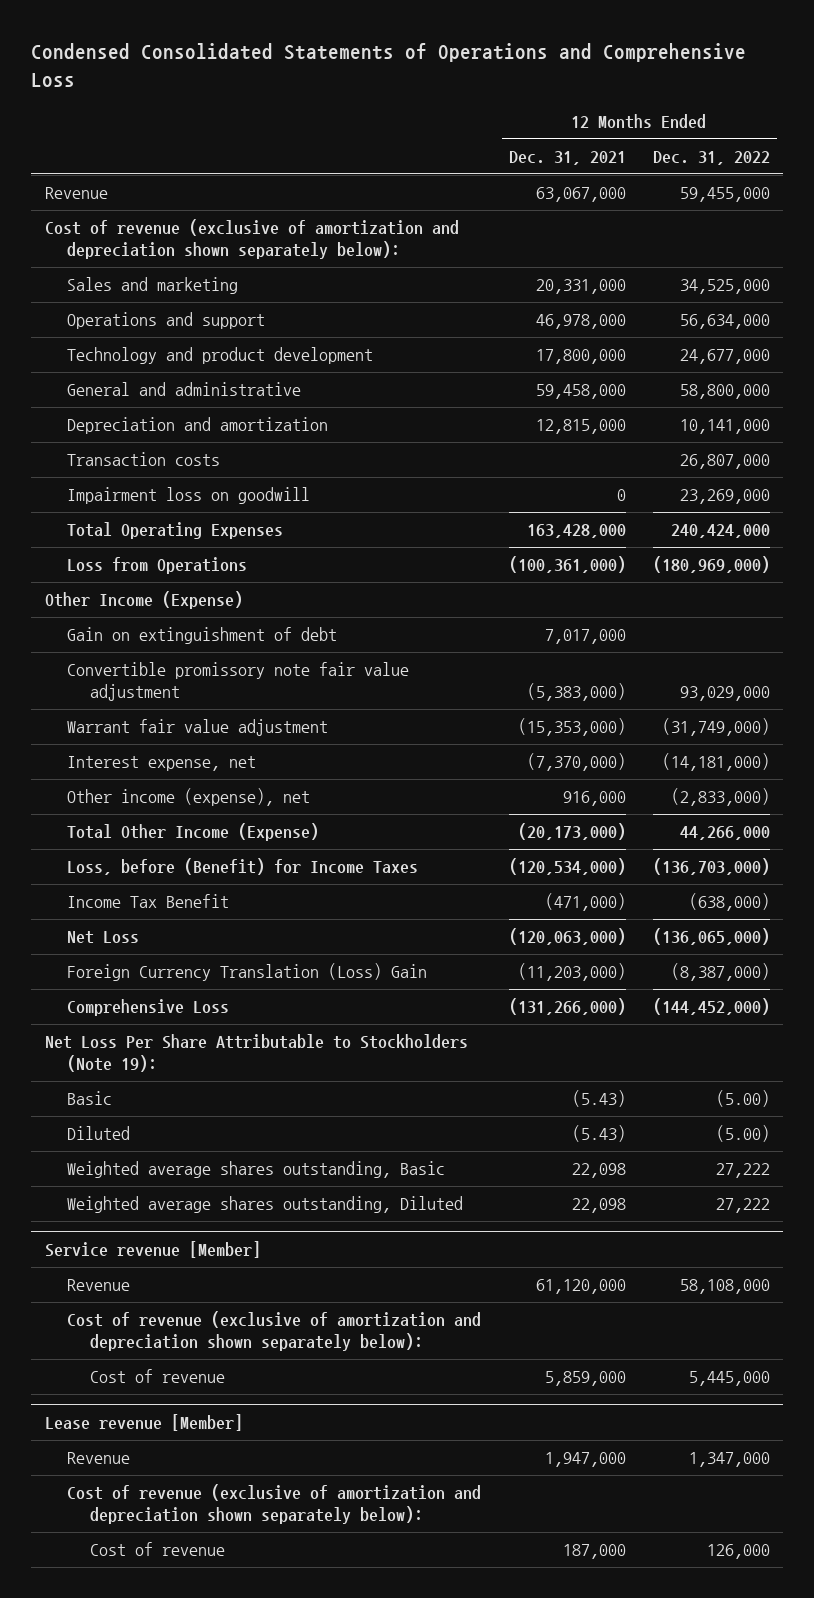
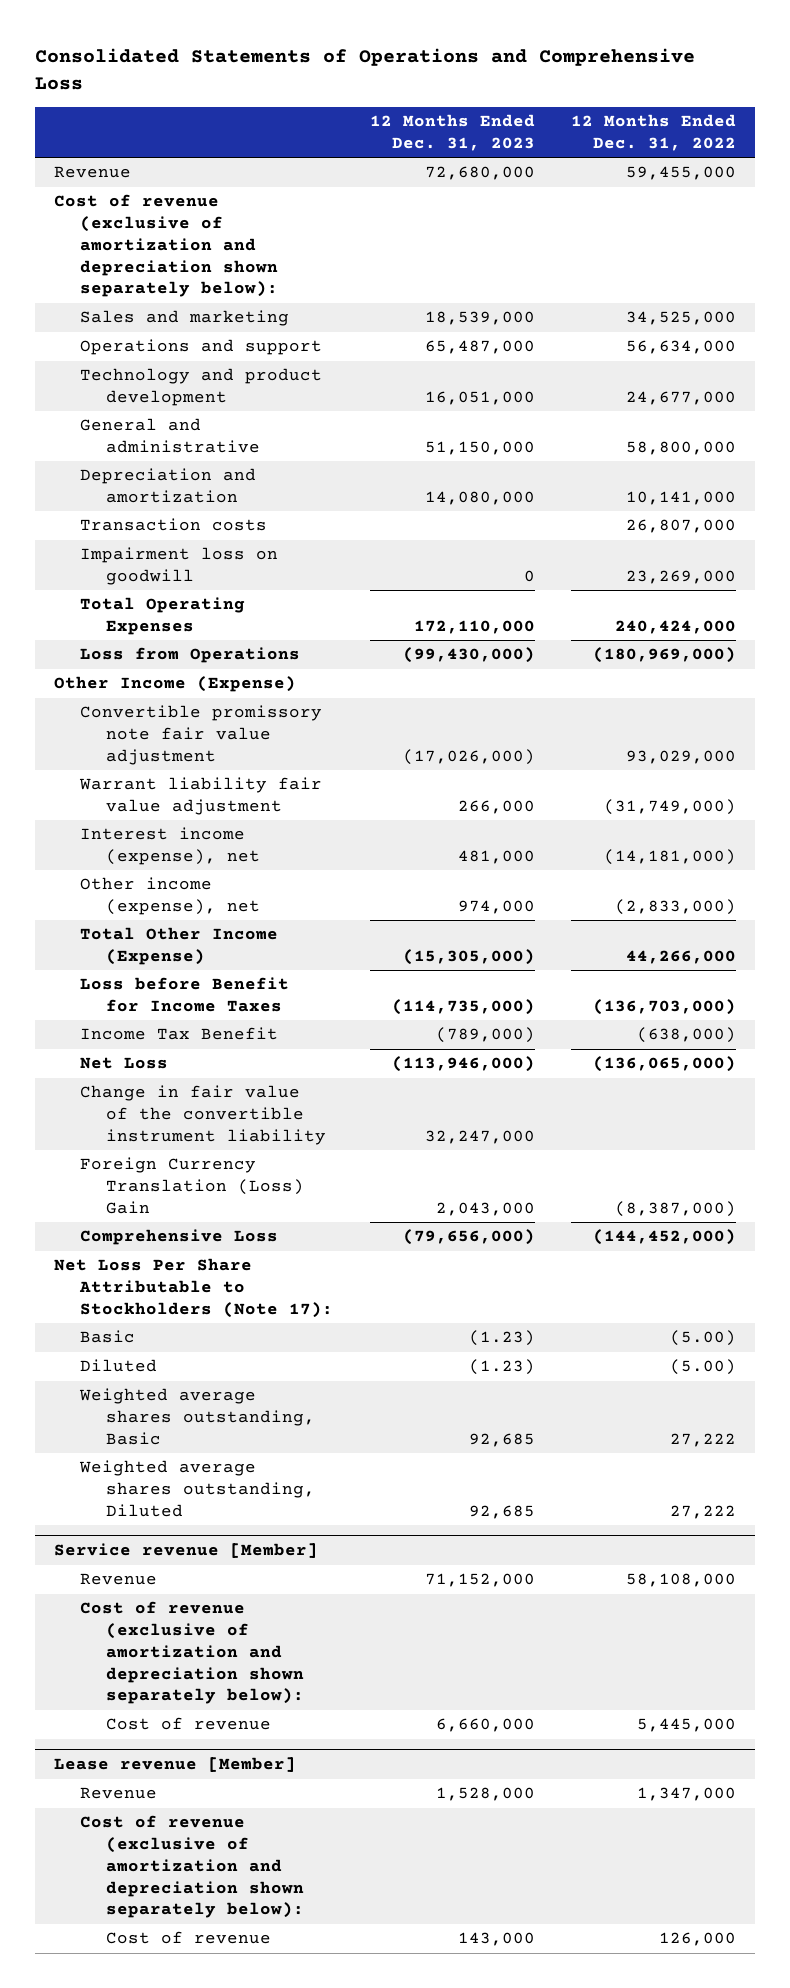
[30,43,746,87] Condensed Consolidated Statements of Operations and Comprehensive Loss -> [35,48,696,91] Consolidated Statements of Operations and Comprehensive Loss
[508,150,626,165] Dec. 31, 2021 -> none
none -> [369,114,535,151] 12 Months Ended Dec. 31, 2023
[67,627,338,645] Gain on extinguishment of debt -> none
[67,719,329,737] Warrant fair value adjustment -> [78,777,322,816] Warrant liability fair value adjustment
[67,756,257,772] Interest expense, net -> [79,827,260,866] Interest income (expense), net
[67,858,419,876] Loss, before (Benefit) for Income Taxes -> [79,977,289,1013] Loss before Benefit for Income Taxes
none -> [79,1085,326,1145] Change in fair value of the convertible instrument liability
[44,1034,468,1072] Net Loss Per Share Attributable to Stockholders (Note 19): -> [53,1258,333,1318] Net Loss Per Share Attributable to Stockholders (Note 17):

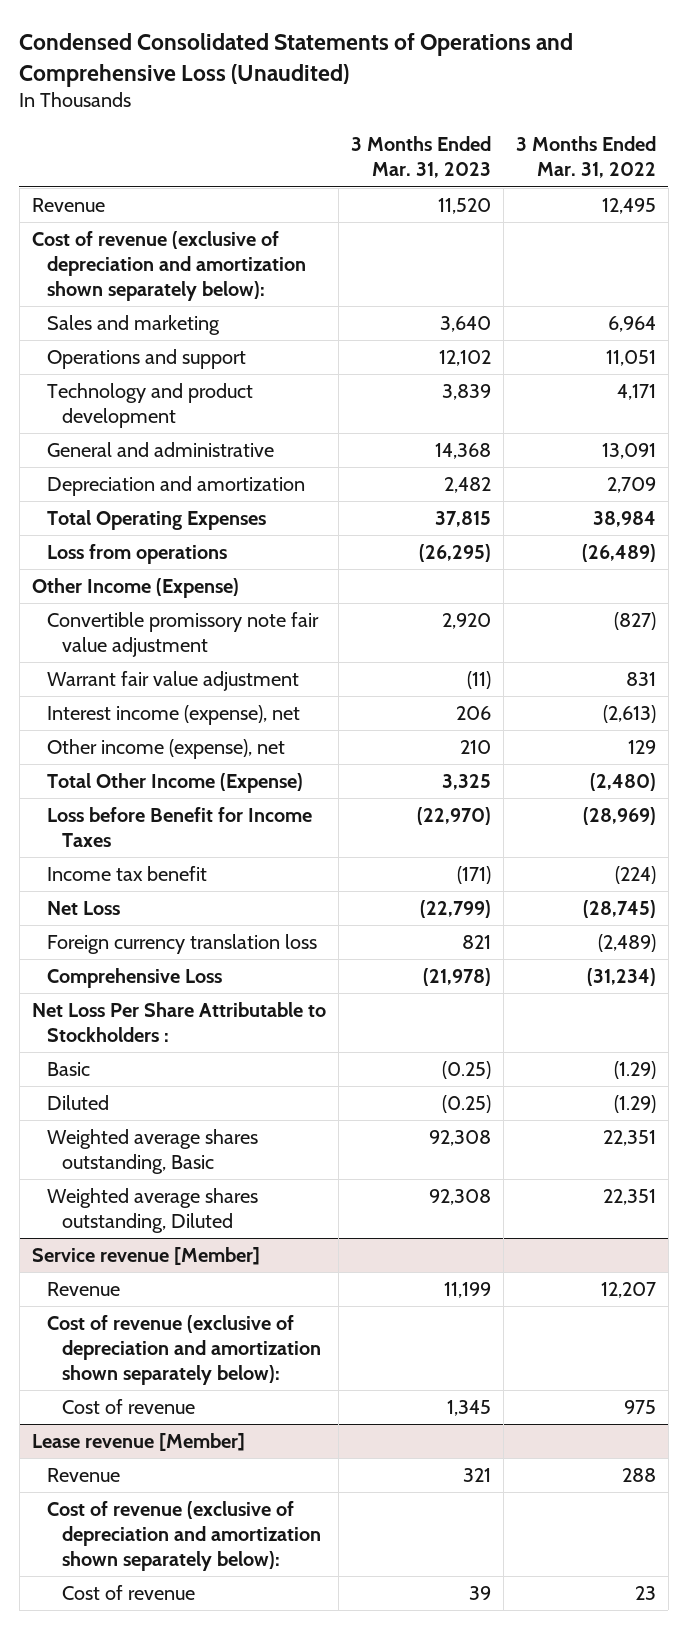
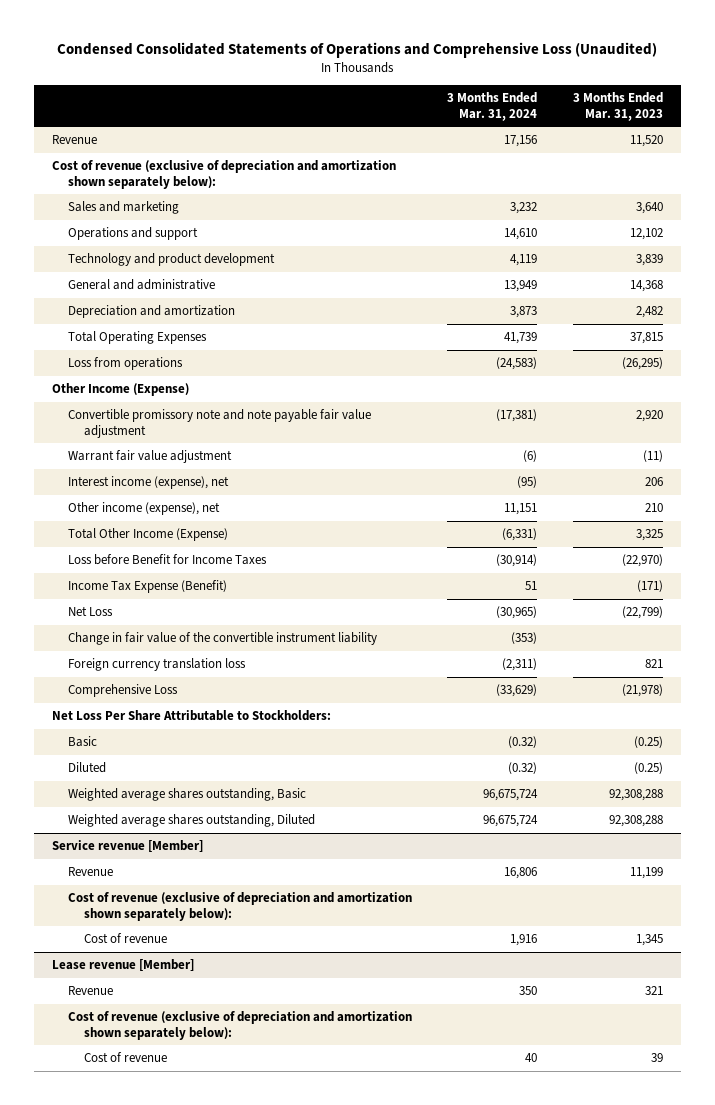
[515,136,656,179] 3 Months Ended Mar. 31, 2022 -> none
none -> [447,92,538,121] 3 Months Ended Mar. 31, 2024
[46,612,319,657] Convertible promissory note fair value adjustment -> [67,409,371,438] Convertible promissory note and note payable fair value adjustment
[46,866,207,882] Income tax benefit -> [67,580,227,594] Income Tax Expense (Benefit)
none -> [67,632,377,646] Change in fair value of the convertible instrument liability
[31,1002,326,1042] Net Loss Per Share Attributable to Stockholders : -> [51,710,331,722] Net Loss Per Share Attributable to Stockholders:
[428,1130,491,1147] 92,308 -> [608,789,663,802] 92,308,288
[428,1189,491,1206] 92,308 -> [608,815,663,828] 92,308,288

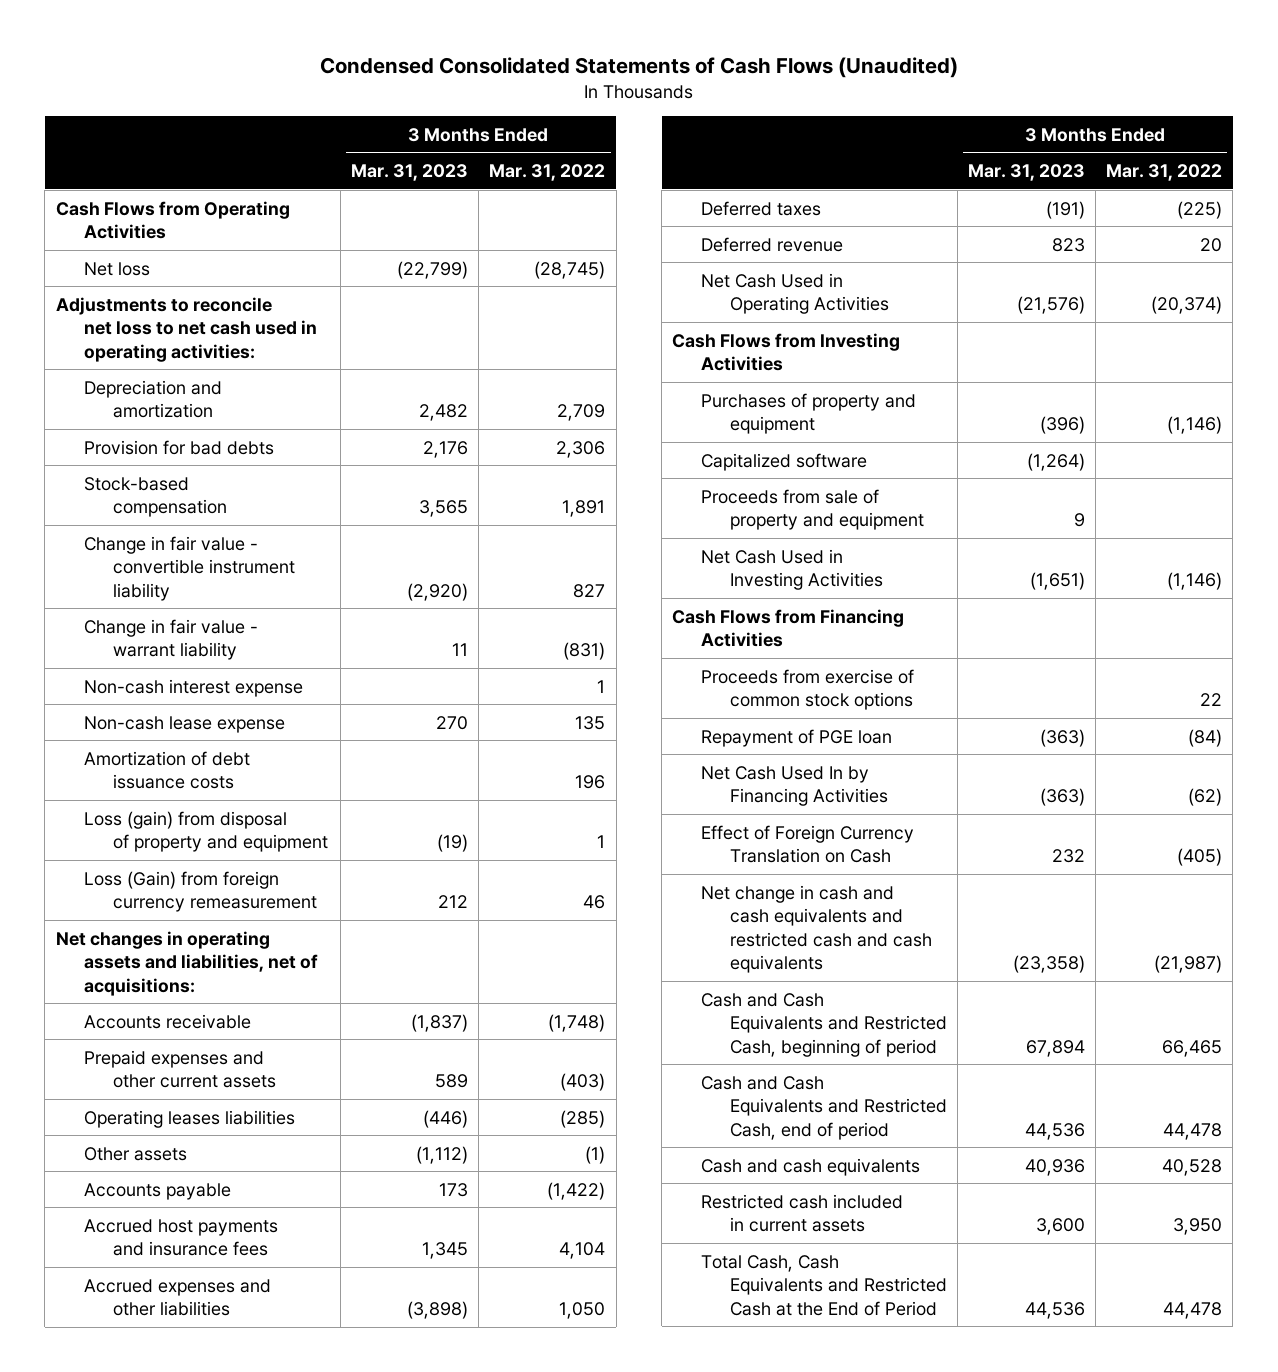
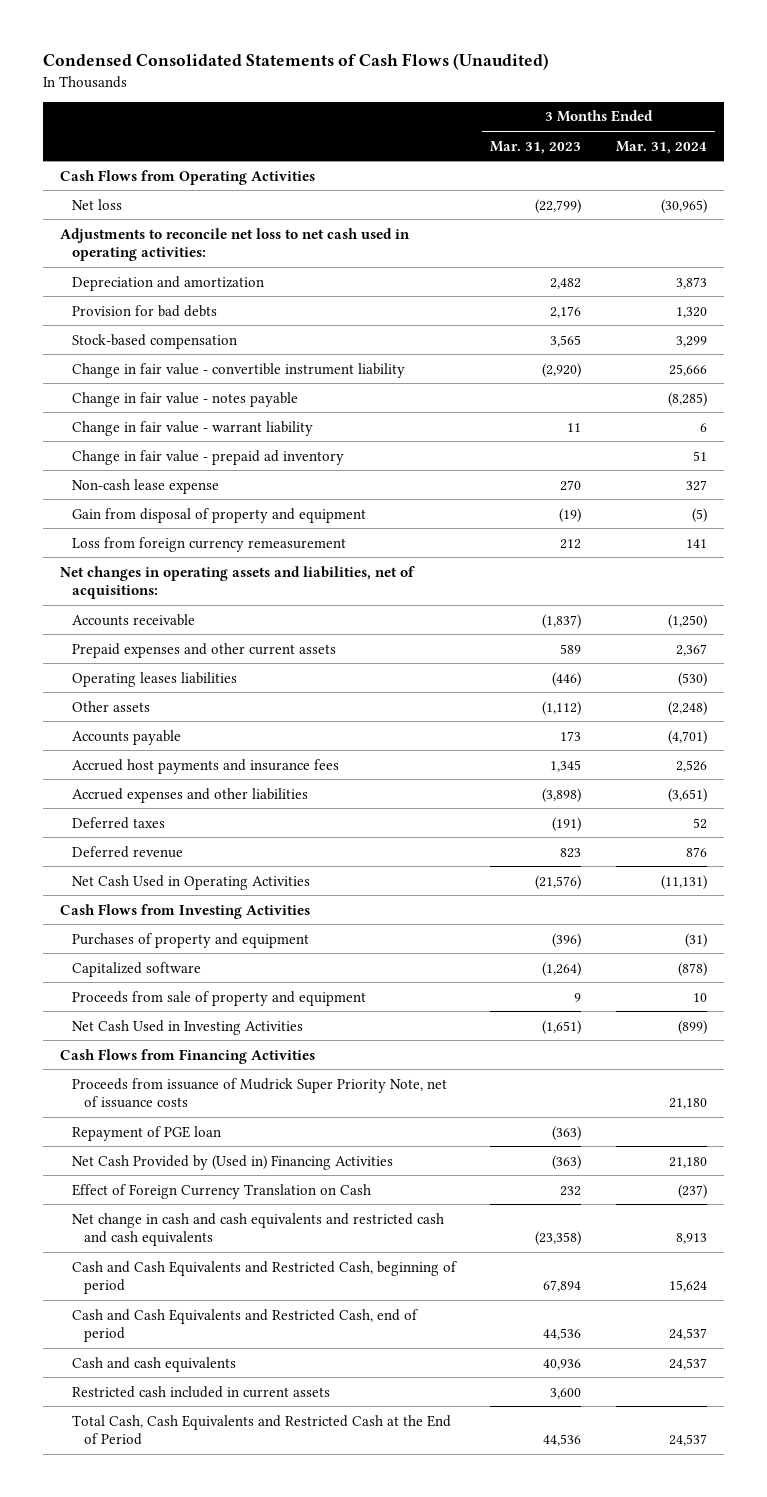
[489,163,606,181] Mar. 31, 2022 -> none
none -> [615,140,707,154] Mar. 31, 2024
none -> [71,391,298,407] Change in fair value - notes payable
[84,678,304,697] Non-cash interest expense -> none
none -> [71,449,344,465] Change in fair value - prepaid ad inventory
[84,750,251,790] Amortization of debt issuance costs -> none
[84,810,328,853] Loss (gain) from disposal of property and equipment -> [71,507,366,523] Gain from disposal of property and equipment
[84,870,317,913] Loss (Gain) from foreign currency remeasurement -> [71,536,346,552] Loss from foreign currency remeasurement
[700,668,914,711] Proceeds from exercise of common stock options -> [71,1077,447,1109] Proceeds from issuance of Mudrick Super Priority Note, net of issuance costs
[700,765,888,807] Net Cash Used In by Financing Activities -> [71,1154,393,1170] Net Cash Provided by (Used in) Financing Activities

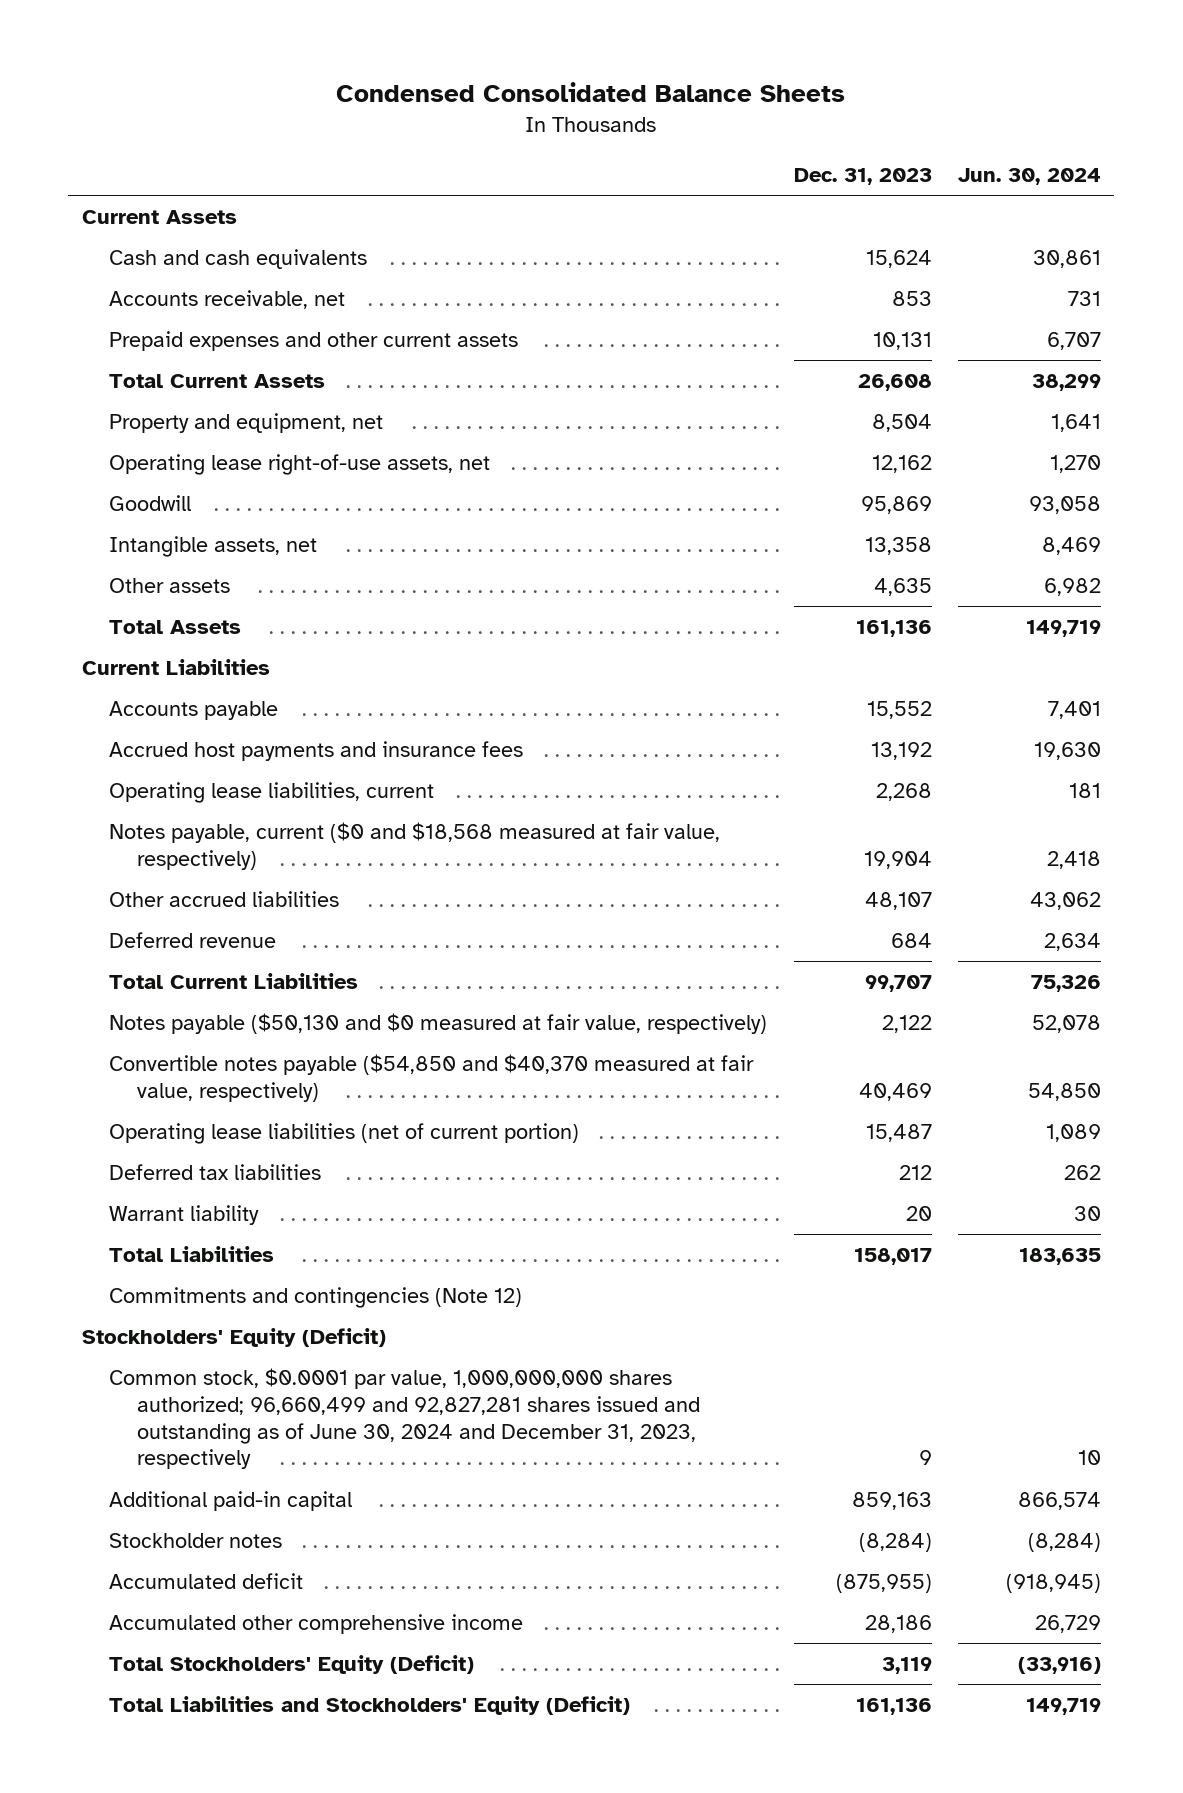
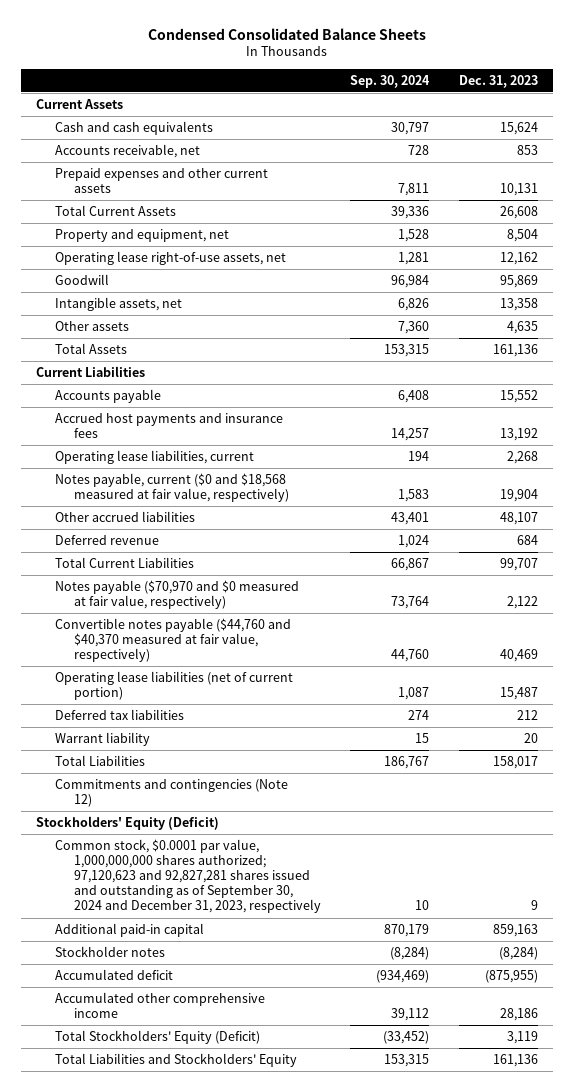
[958,168,1102,186] Jun. 30, 2024 -> none
none -> [350,74,431,88] Sep. 30, 2024
[109,1013,768,1035] Notes payable ($50,130 and $0 measured at fair value, respectively) -> [54,580,299,610] Notes payable ($70,970 and $0 measured at fair value, respectively)
[109,1054,755,1102] Convertible notes payable ($54,850 and $40,370 measured at fair value, respectively) -> [54,618,291,663] Convertible notes payable ($44,760 and $40,370 measured at fair value, respectively)
[109,1368,700,1470] Common stock, $0.0001 par value, 1,000,000,000 shares authorized; 96,660,499 and 92,827,281 shares issued and outstanding as of June 30, 2024 and December 31, 2023, respectively -> [54,839,321,914] Common stock, $0.0001 par value, 1,000,000,000 shares authorized; 97,120,623 and 92,827,281 shares issued and outstanding as of September 30, 2024 and December 31, 2023, respectively
[109,1696,631,1716] Total Liabilities and Stockholders' Equity (Deficit) -> [54,1053,297,1068] Total Liabilities and Stockholders' Equity

